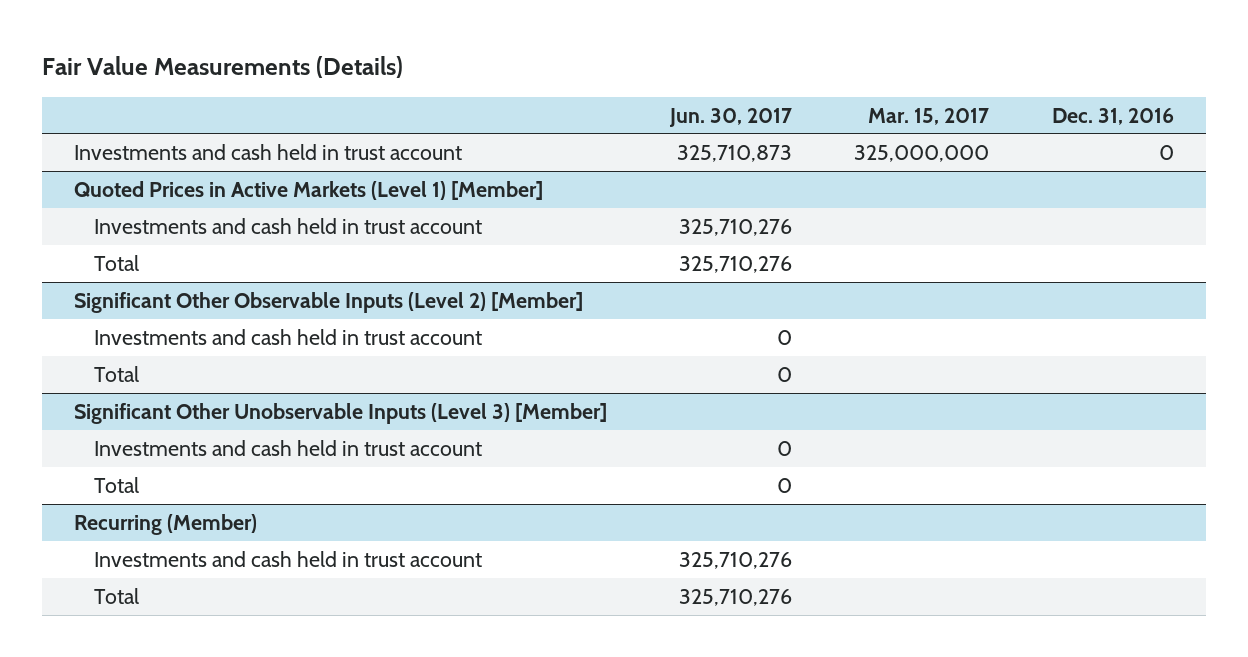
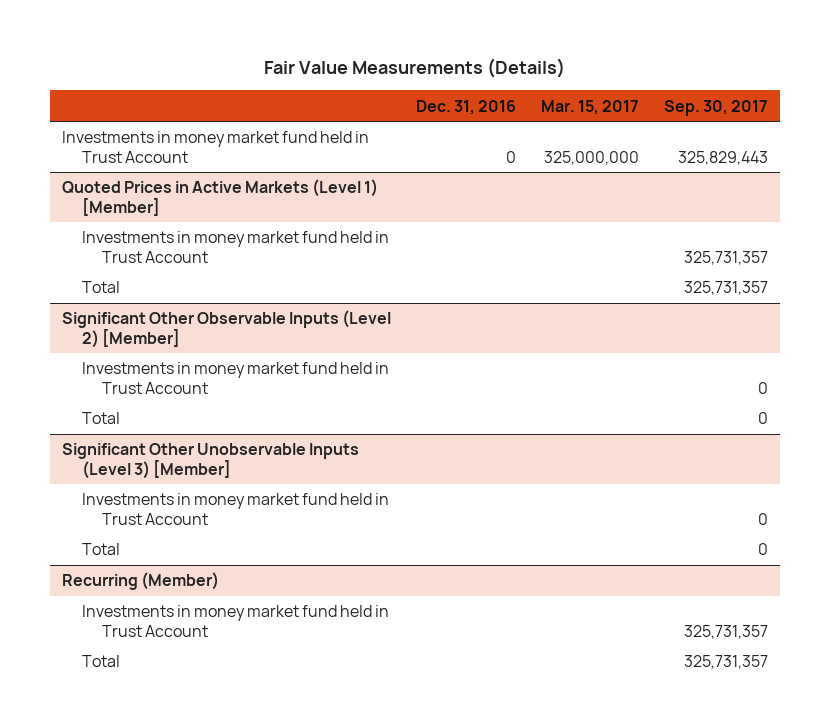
[668,107,792,127] Jun. 30, 2017 -> none
none -> [663,99,768,116] Sep. 30, 2017
[73,143,462,160] Investments and cash held in trust account -> [62,131,370,163] Investments in money market fund held in Trust Account
[93,217,482,234] Investments and cash held in trust account -> [82,231,390,263] Investments in money market fund held in Trust Account
[93,328,482,345] Investments and cash held in trust account -> [82,362,390,394] Investments in money market fund held in Trust Account
[93,439,482,456] Investments and cash held in trust account -> [82,493,390,525] Investments in money market fund held in Trust Account
[93,550,482,567] Investments and cash held in trust account -> [82,605,390,637] Investments in money market fund held in Trust Account

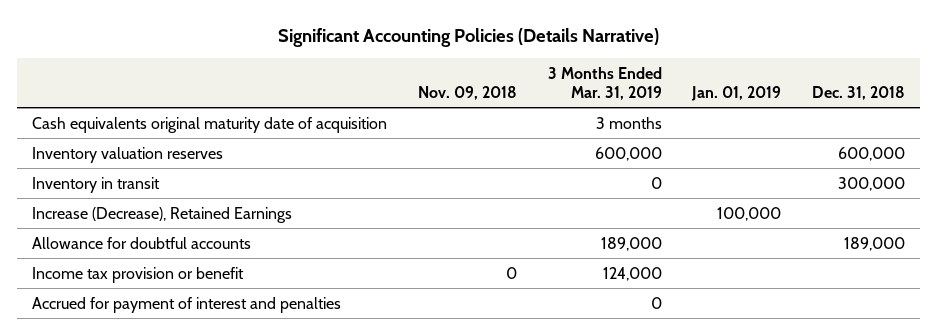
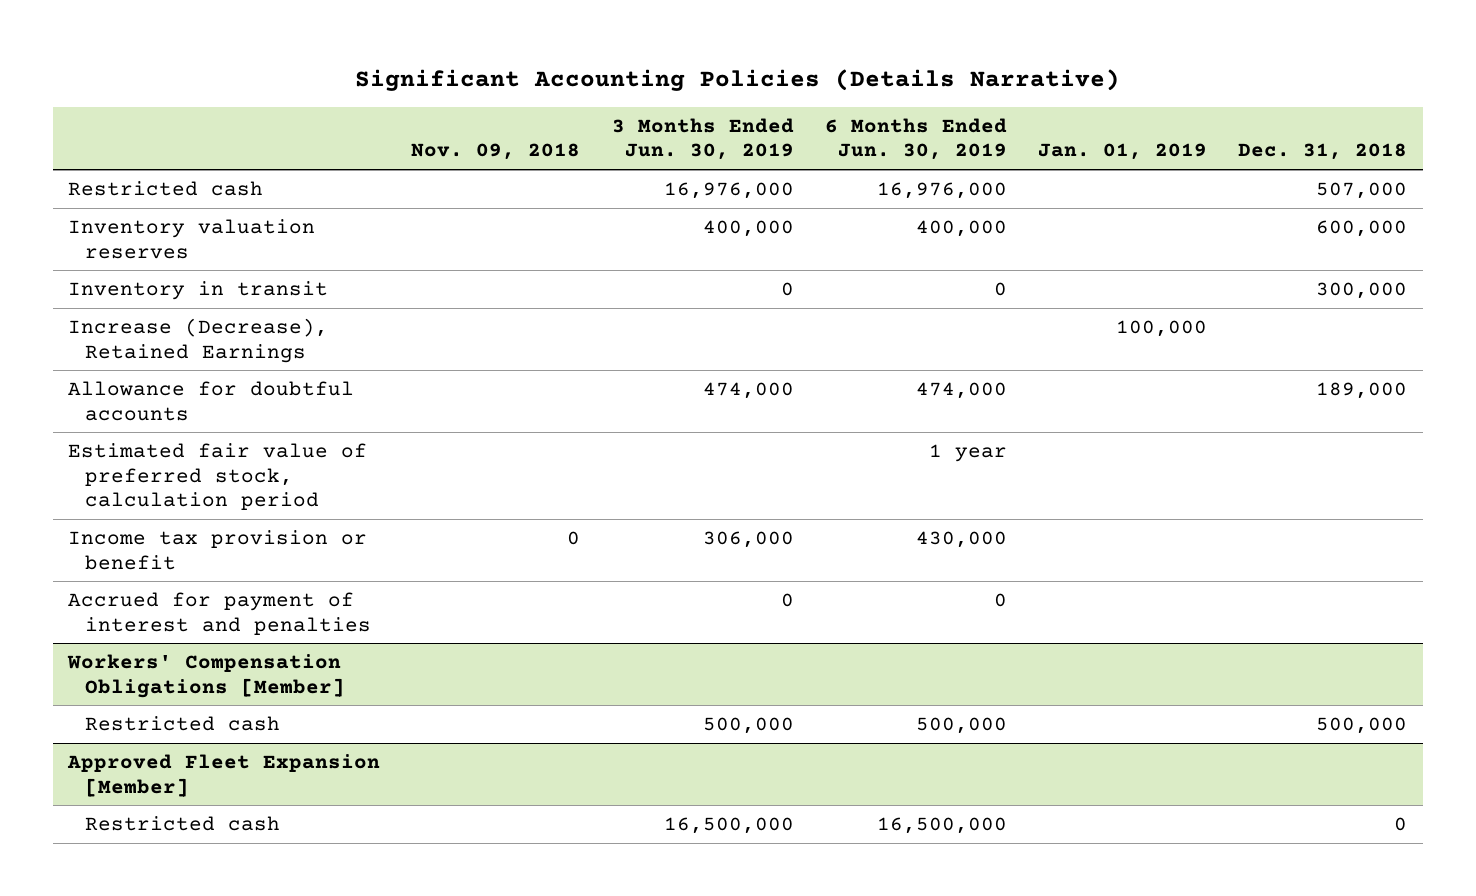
[547,66,662,100] 3 Months Ended Mar. 31, 2019 -> none
none -> [611,117,794,161] 3 Months Ended Jun. 30, 2019
none -> [824,117,1007,161] 6 Months Ended Jun. 30, 2019
[32,116,388,133] Cash equivalents original maturity date of acquisition -> none
none -> [68,181,264,197] Restricted cash
none -> [68,443,368,511] Estimated fair value of preferred stock, calculation period
none -> [67,654,345,698] Workers' Compensation Obligations [Member]
none -> [84,716,280,732] Restricted cash
none -> [67,754,381,797] Approved Fleet Expansion [Member]
none -> [84,816,280,832] Restricted cash

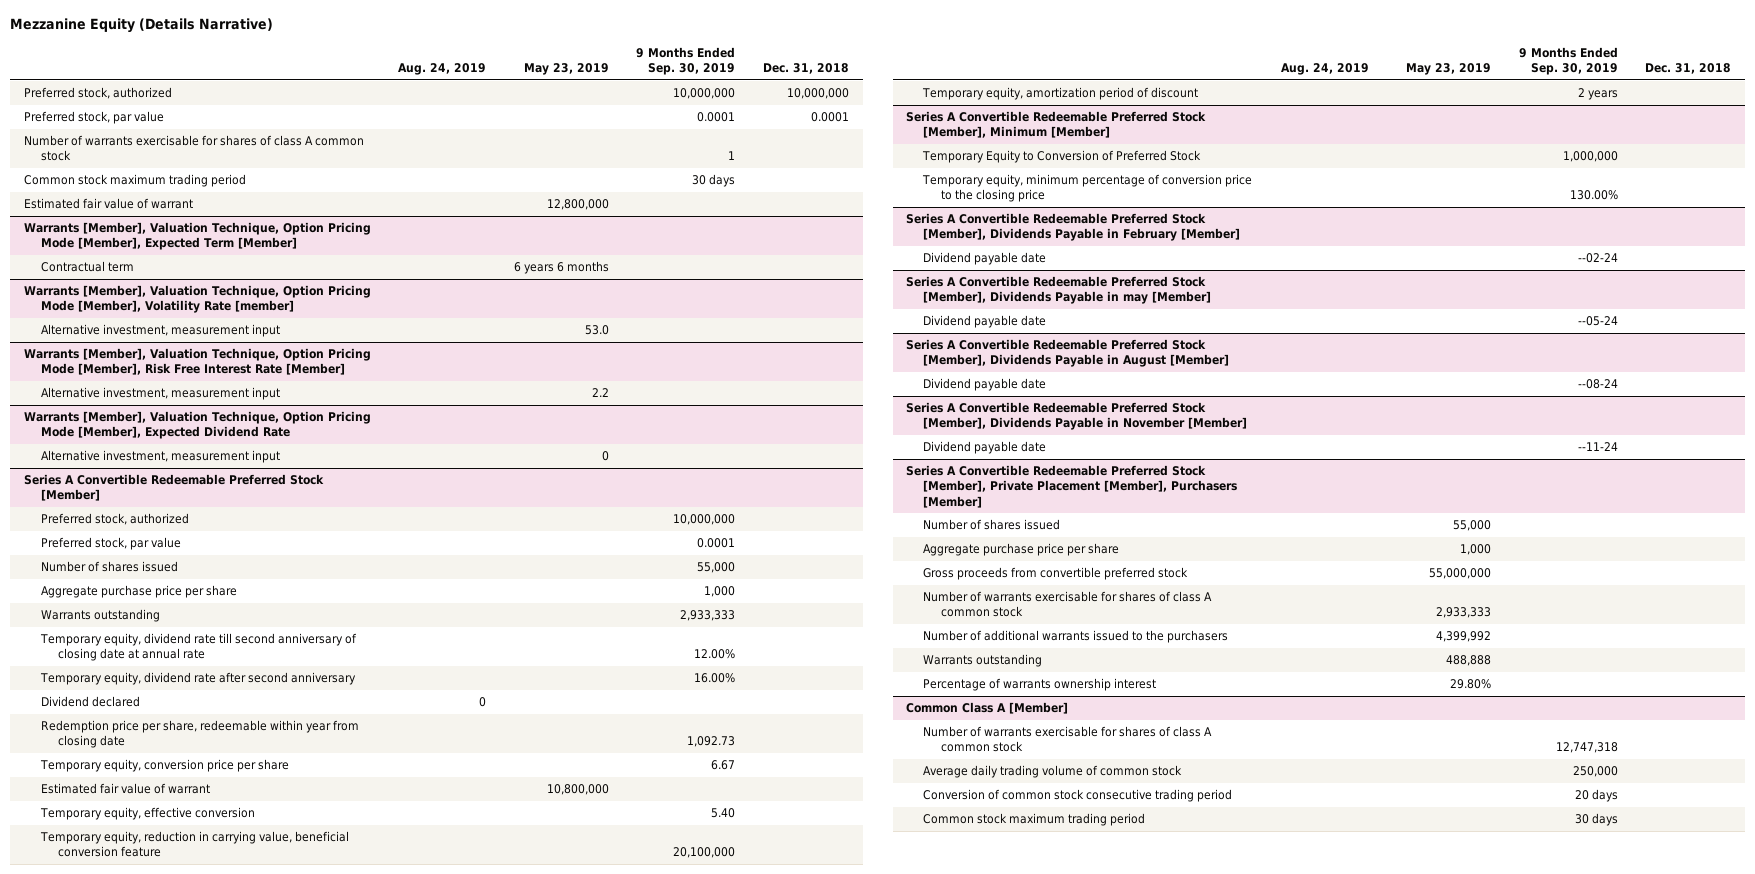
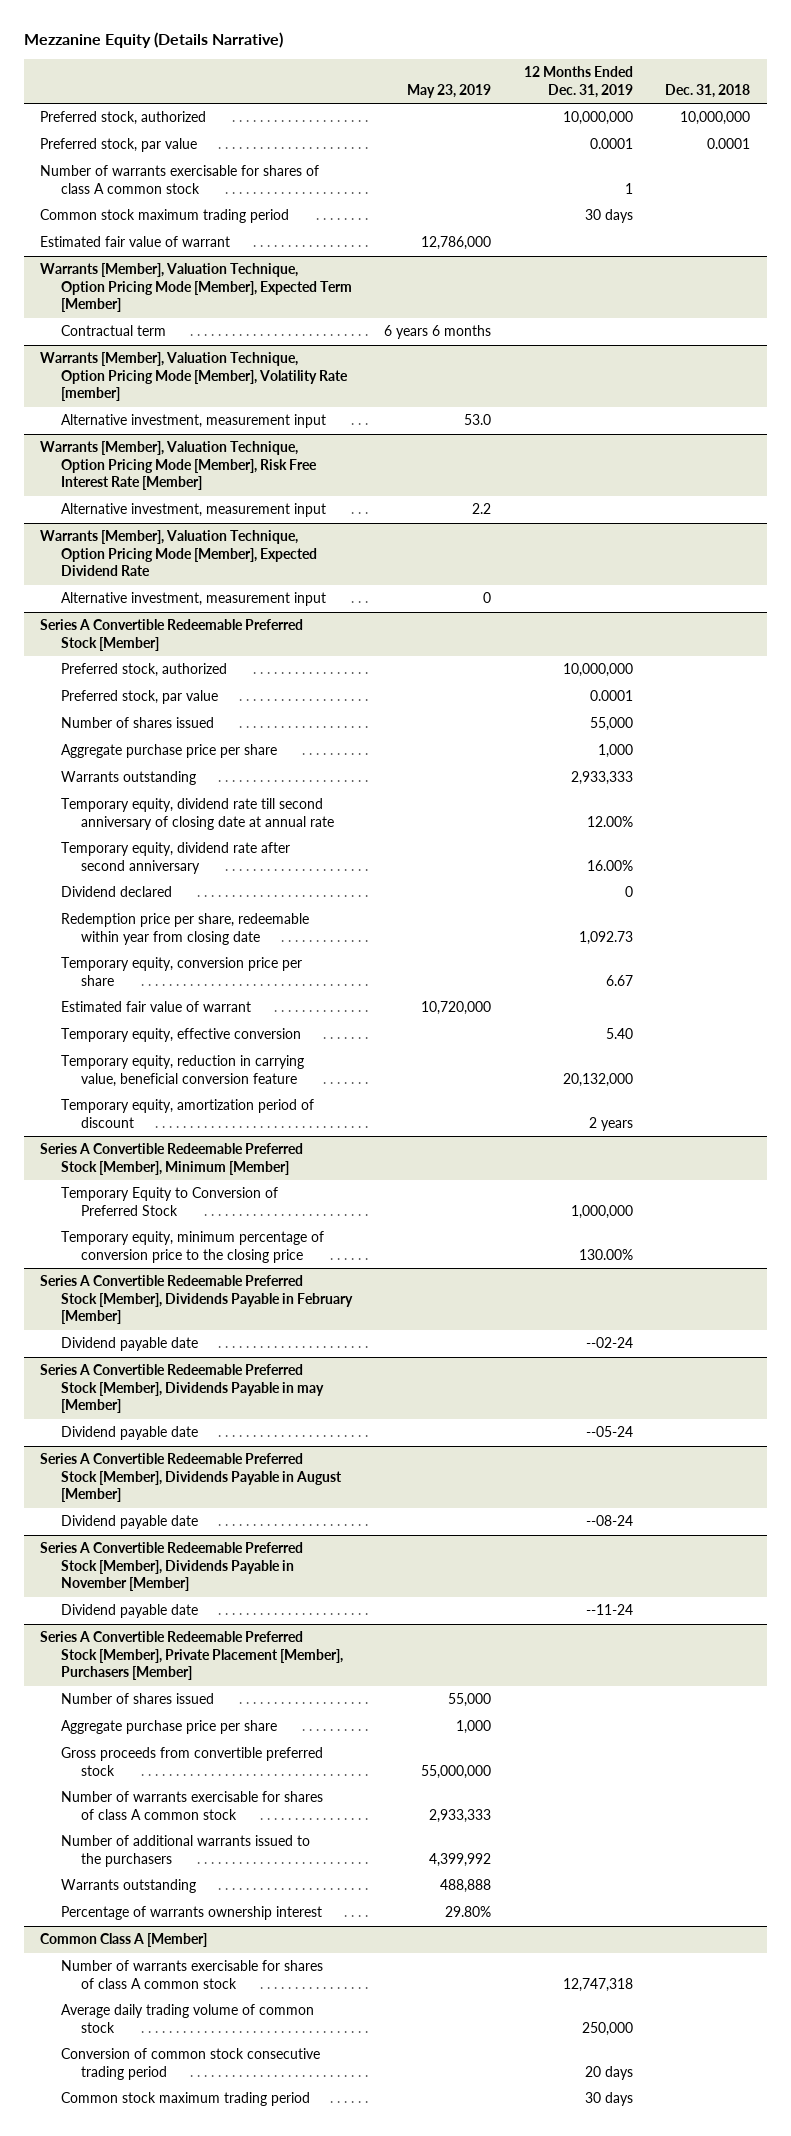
[398,63,487,76] Aug. 24, 2019 -> none
[636,47,736,76] 9 Months Ended Sep. 30, 2019 -> none
none -> [523,66,633,98] 12 Months Ended Dec. 31, 2019
[546,199,609,211] 12,800,000 -> [421,236,492,251] 12,786,000
[546,784,609,796] 10,800,000 -> [421,1001,492,1016] 10,720,000

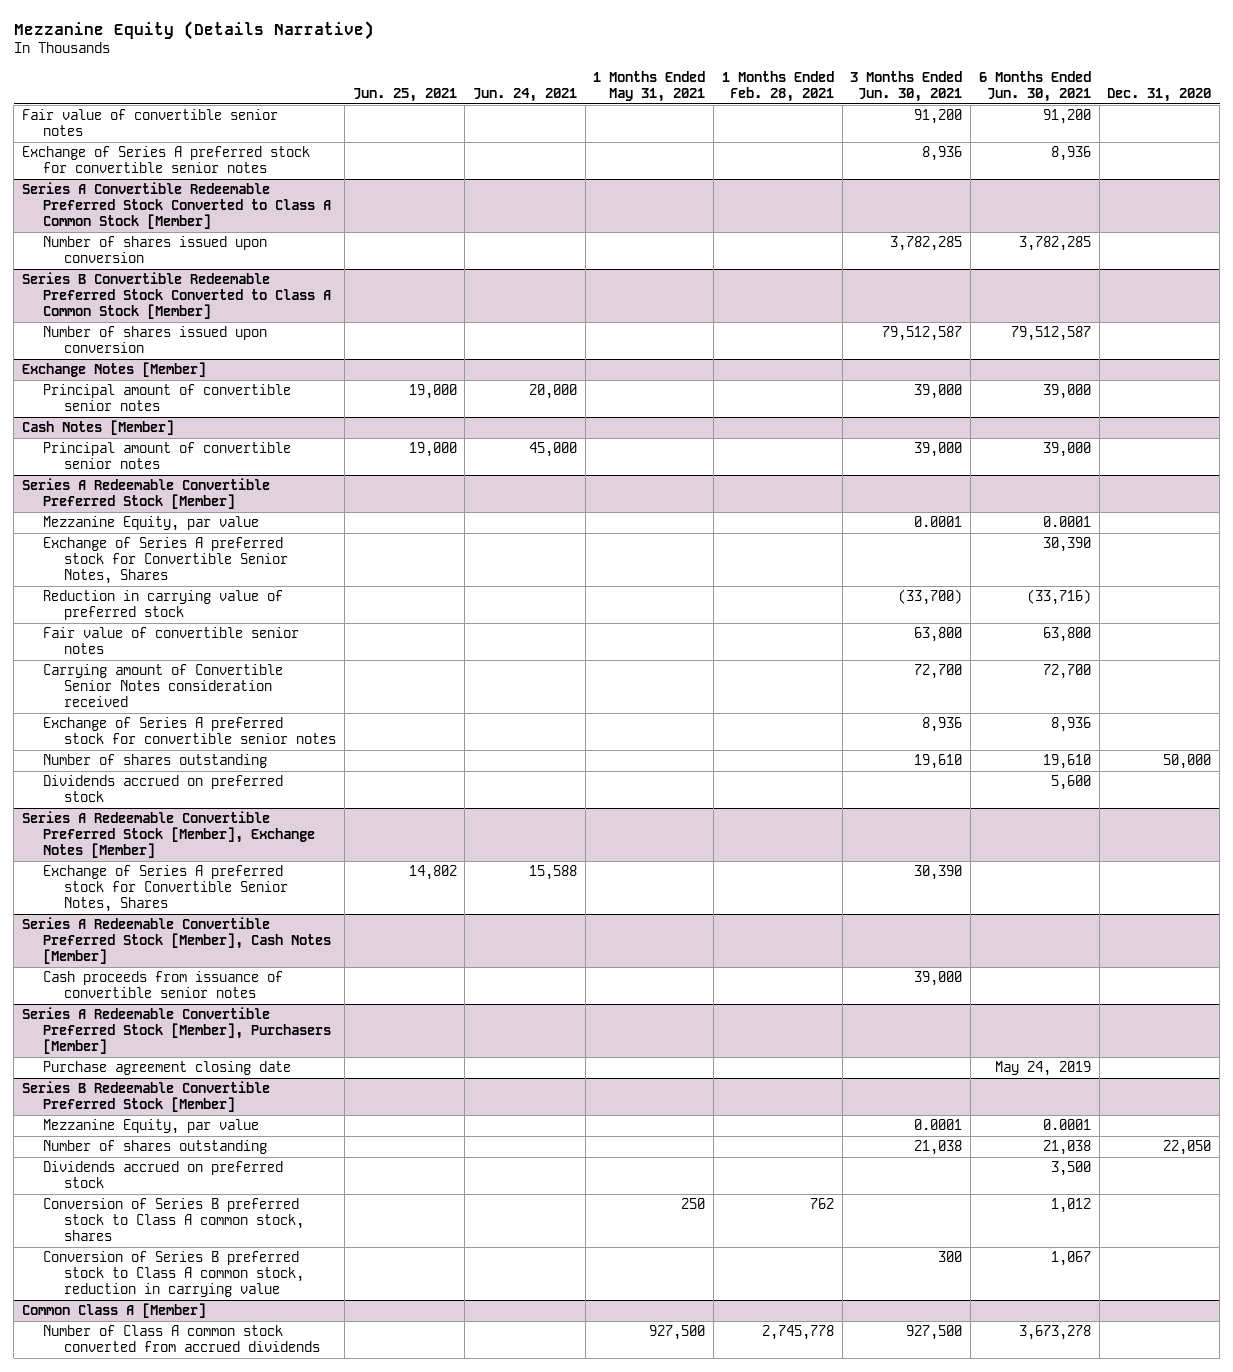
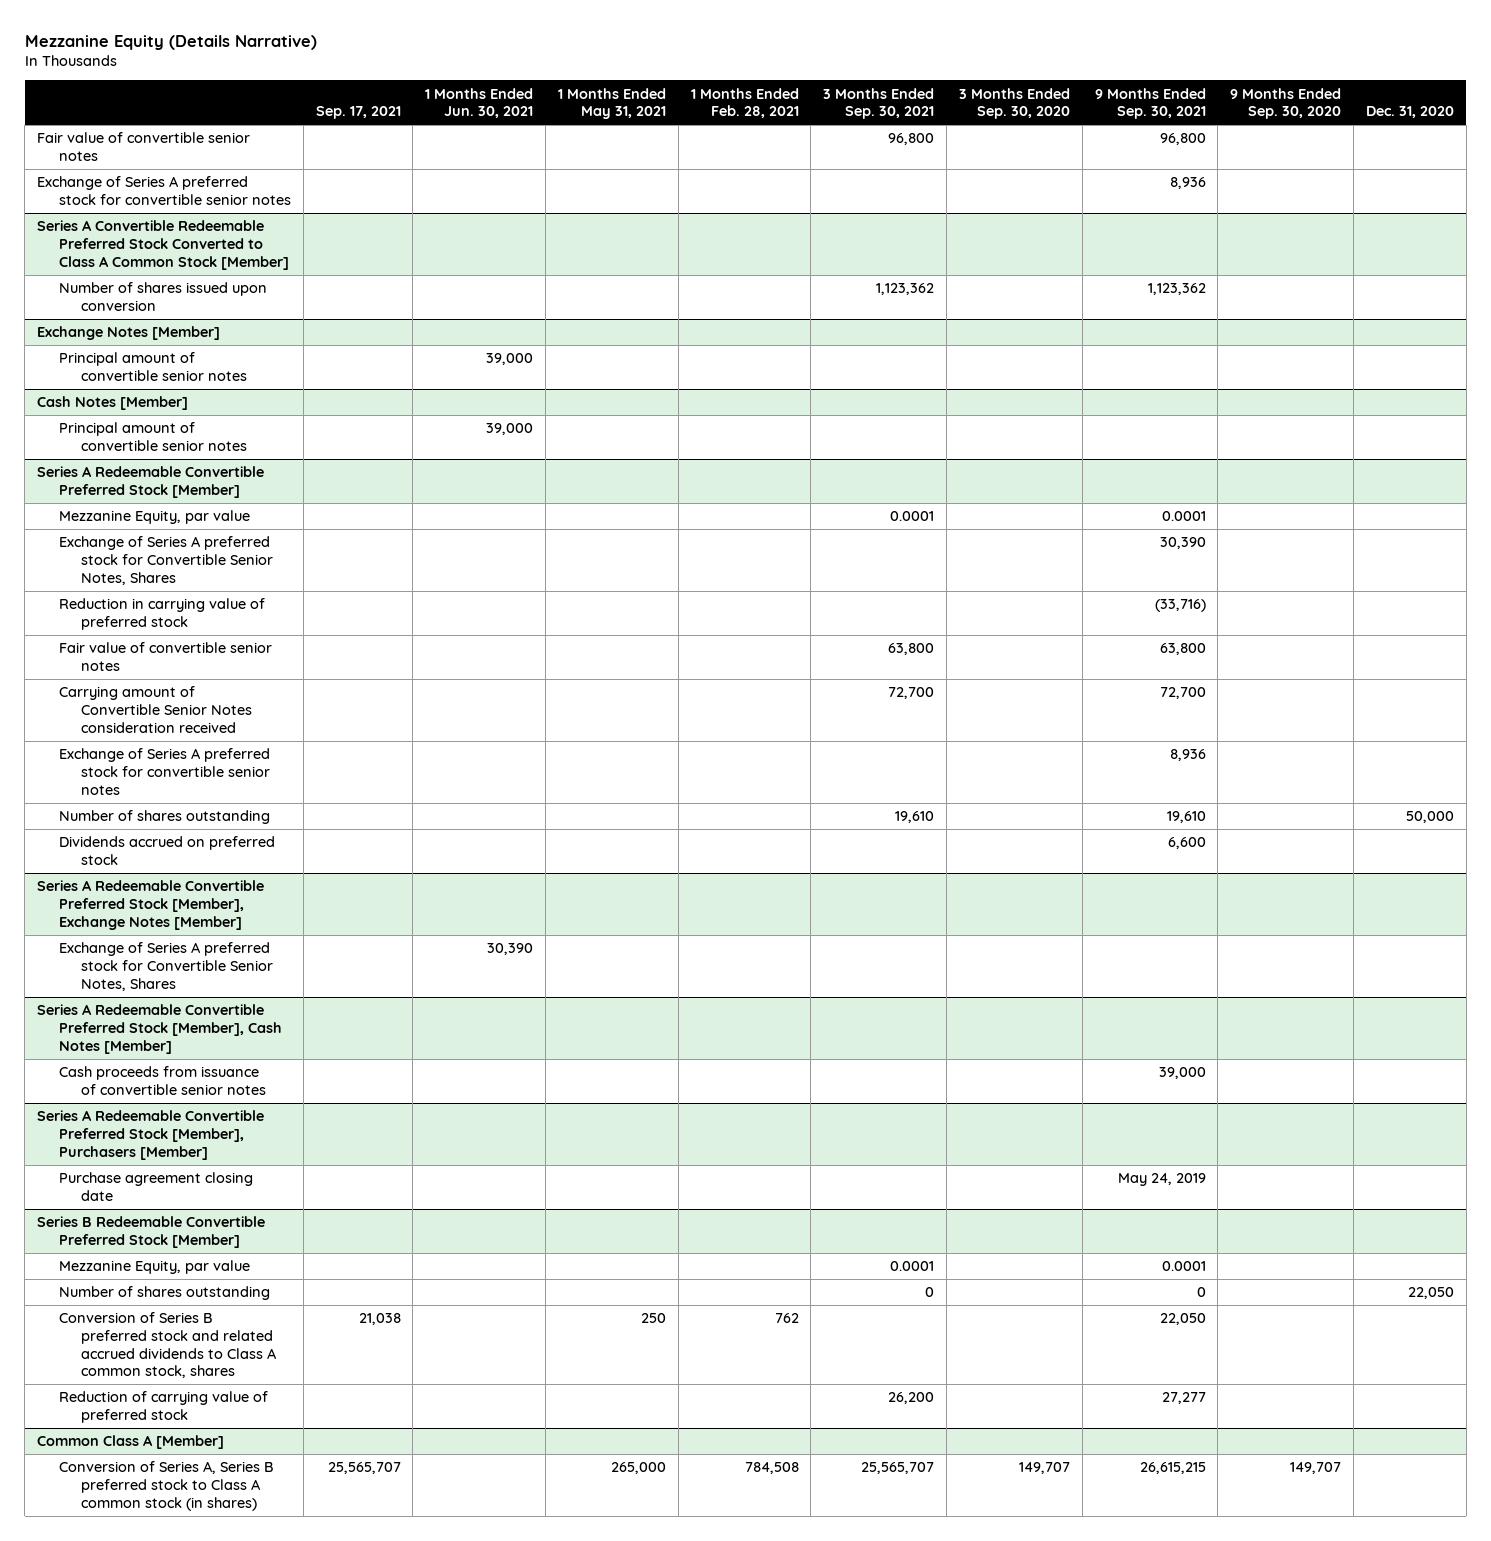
[352,88,457,103] Jun. 25, 2021 -> none
[472,88,577,103] Jun. 24, 2021 -> none
[850,71,963,103] 3 Months Ended Jun. 30, 2021 -> none
[978,71,1091,103] 6 Months Ended Jun. 30, 2021 -> none
none -> [315,106,401,120] Sep. 17, 2021
none -> [425,87,534,119] 1 Months Ended Jun. 30, 2021
none -> [823,87,935,120] 3 Months Ended Sep. 30, 2021
none -> [958,87,1070,120] 3 Months Ended Sep. 30, 2020
none -> [1094,87,1206,120] 9 Months Ended Sep. 30, 2021
none -> [1230,87,1342,120] 9 Months Ended Sep. 30, 2020
[22,272,332,320] Series B Convertible Redeemable Preferred Stock Converted to Class A Common Stock [Member] -> none
[43,326,268,354] Number of shares issued upon conversion -> none
[43,1161,284,1189] Dividends accrued on preferred stock -> none
[43,1251,305,1298] Conversion of Series B preferred stock to Class A common stock, reduction in carrying value -> none
[43,1198,305,1242] Conversion of Series B preferred stock to Class A common stock, shares -> [58,1312,278,1379] Conversion of Series B preferred stock and related accrued dividends to Class A common stock, shares
none -> [58,1391,268,1423] Reduction of carrying value of preferred stock
[43,1325,321,1353] Number of Class A common stock converted from accrued dividends -> [58,1461,273,1511] Conversion of Series A, Series B preferred stock to Class A common stock (in shares)
[649,1325,706,1341] 927,500 -> [610,1462,666,1475] 265,000
[761,1325,834,1341] 2,745,778 -> [744,1462,799,1475] 784,508

